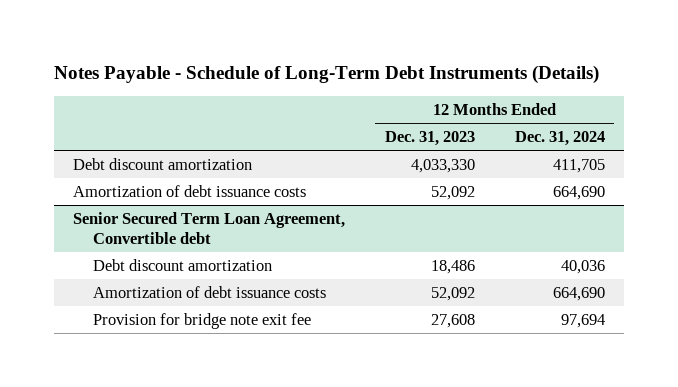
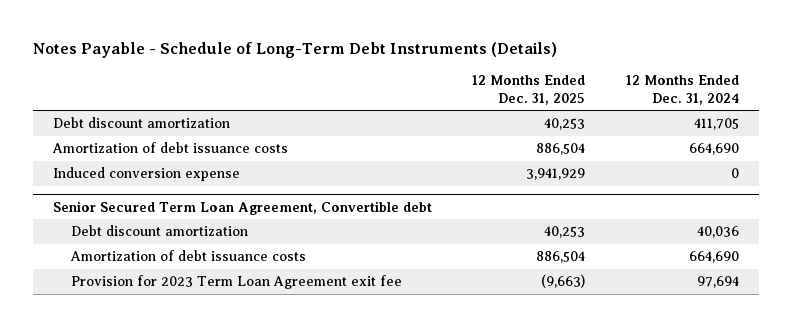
[385,131,476,147] Dec. 31, 2023 -> none
none -> [472,75,586,105] 12 Months Ended Dec. 31, 2025
none -> [52,167,240,182] Induced conversion expense
[92,312,311,329] Provision for bridge note exit fee -> [71,275,403,290] Provision for 2023 Term Loan Agreement exit fee

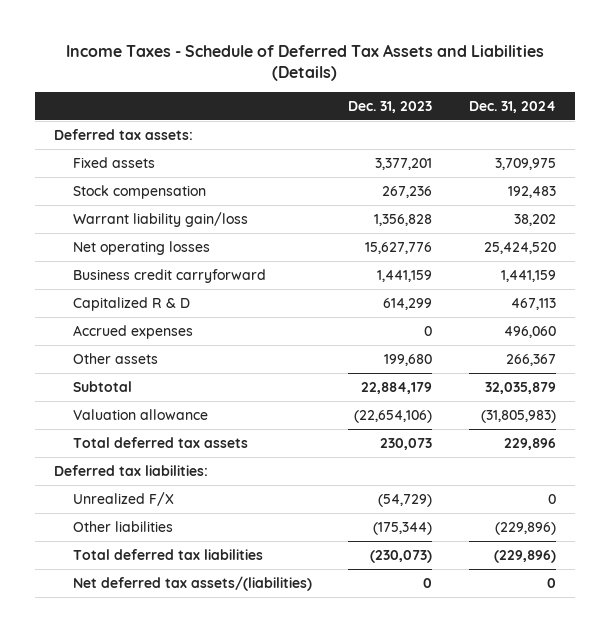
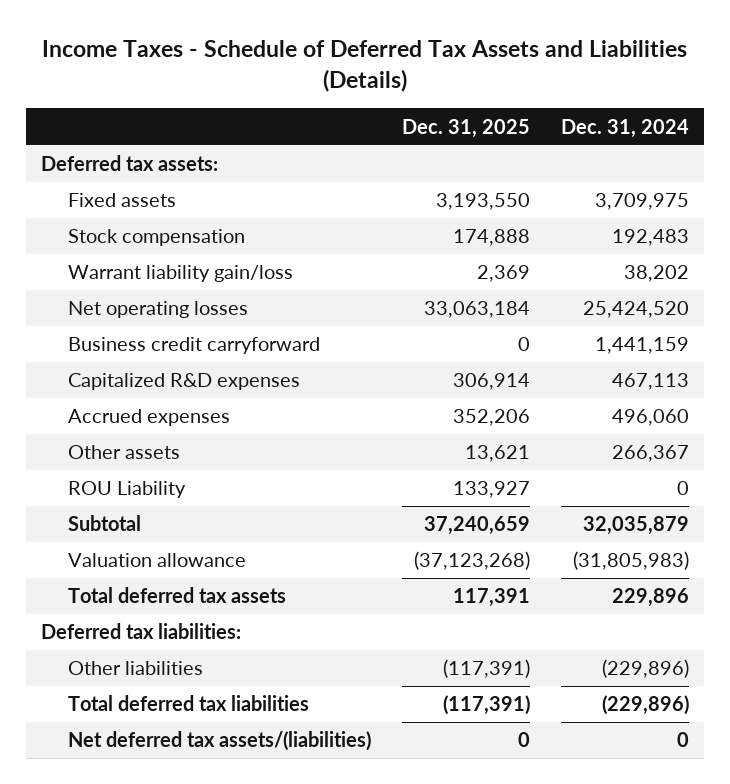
[348,100,433,113] Dec. 31, 2023 -> none
none -> [402,118,531,138] Dec. 31, 2025
[72,296,190,311] Capitalized R & D -> [68,373,301,391] Capitalized R&D expenses
none -> [68,481,187,499] ROU Liability
[72,491,174,506] Unrealized F/X -> none

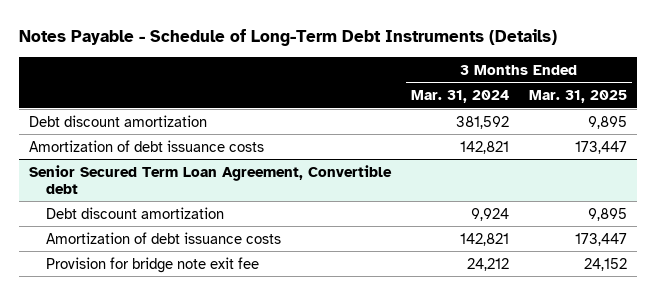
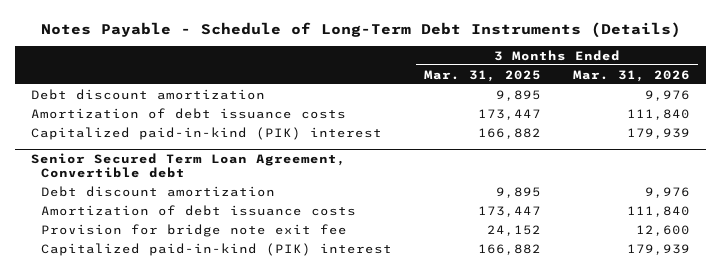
[411,89,510,103] Mar. 31, 2024 -> none
none -> [573,69,691,82] Mar. 31, 2026
none -> [30,126,382,140] Capitalized paid-in-kind (PIK) interest
none -> [41,242,393,256] Capitalized paid-in-kind (PIK) interest

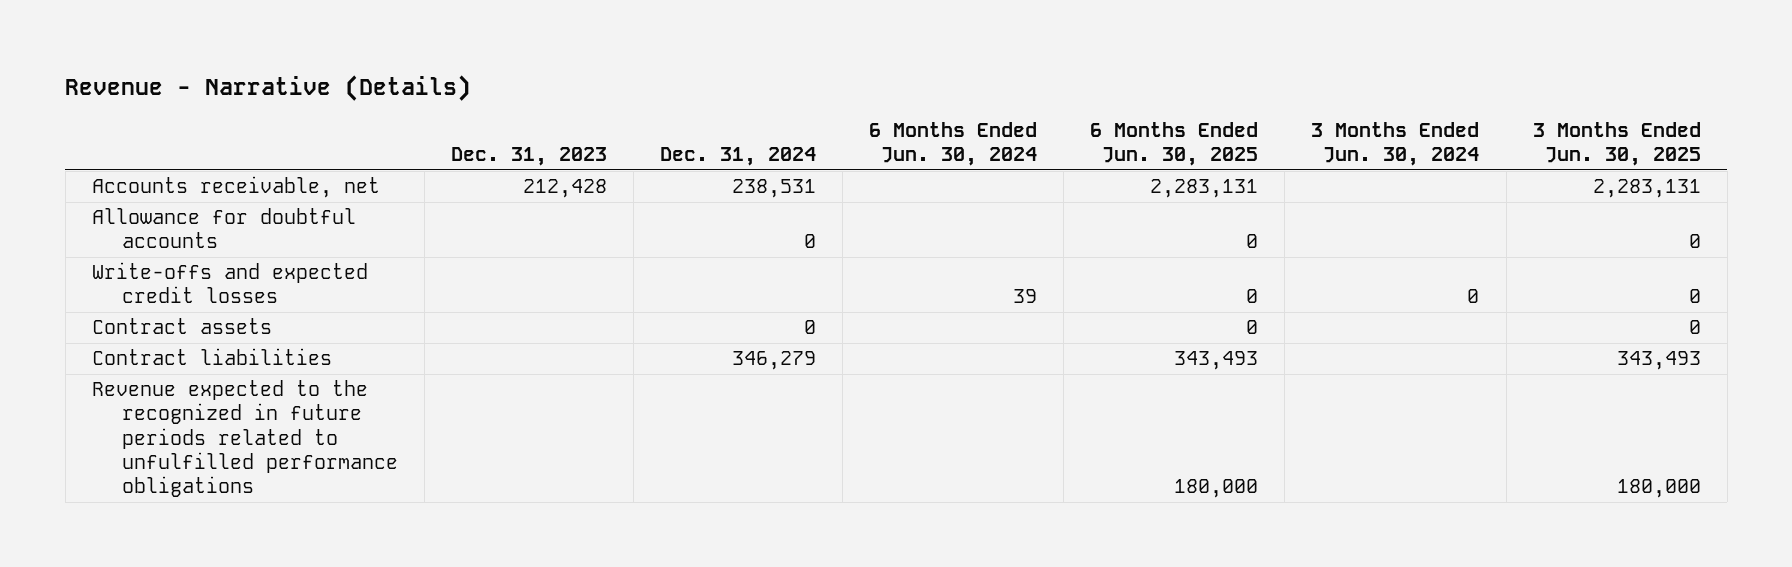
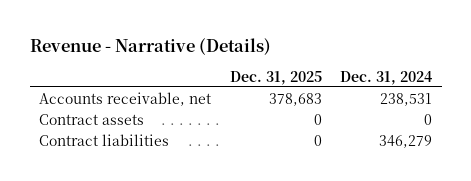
[450,147,607,167] Dec. 31, 2023 -> none
[869,121,1038,167] 6 Months Ended Jun. 30, 2024 -> none
[1090,121,1259,167] 6 Months Ended Jun. 30, 2025 -> none
[1311,121,1480,167] 3 Months Ended Jun. 30, 2024 -> none
[1532,121,1701,167] 3 Months Ended Jun. 30, 2025 -> none
none -> [229,70,322,85] Dec. 31, 2025
[91,208,356,249] Allowance for doubtful accounts -> none
[91,262,368,304] Write-offs and expected credit losses -> none
[91,380,398,498] Revenue expected to the recognized in future periods related to unfulfilled performance obligations -> none

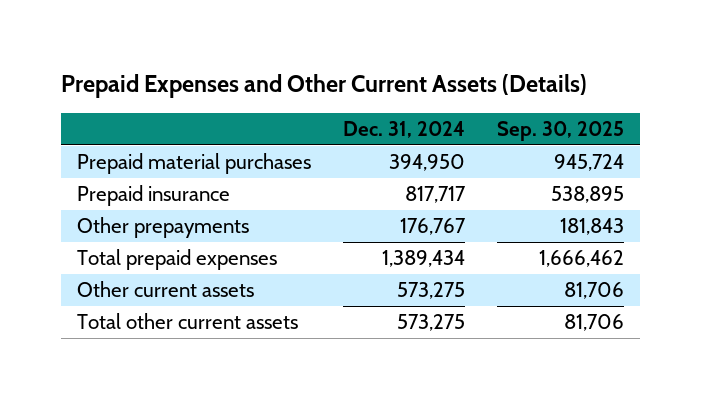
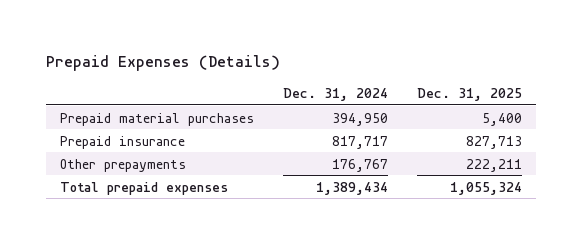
[60,74,587,99] Prepaid Expenses and Other Current Assets (Details) -> [45,55,280,72] Prepaid Expenses (Details)
[497,120,625,141] Sep. 30, 2025 -> none
none -> [416,87,522,101] Dec. 31, 2025
[76,281,254,298] Other current assets -> none
[76,313,298,330] Total other current assets -> none

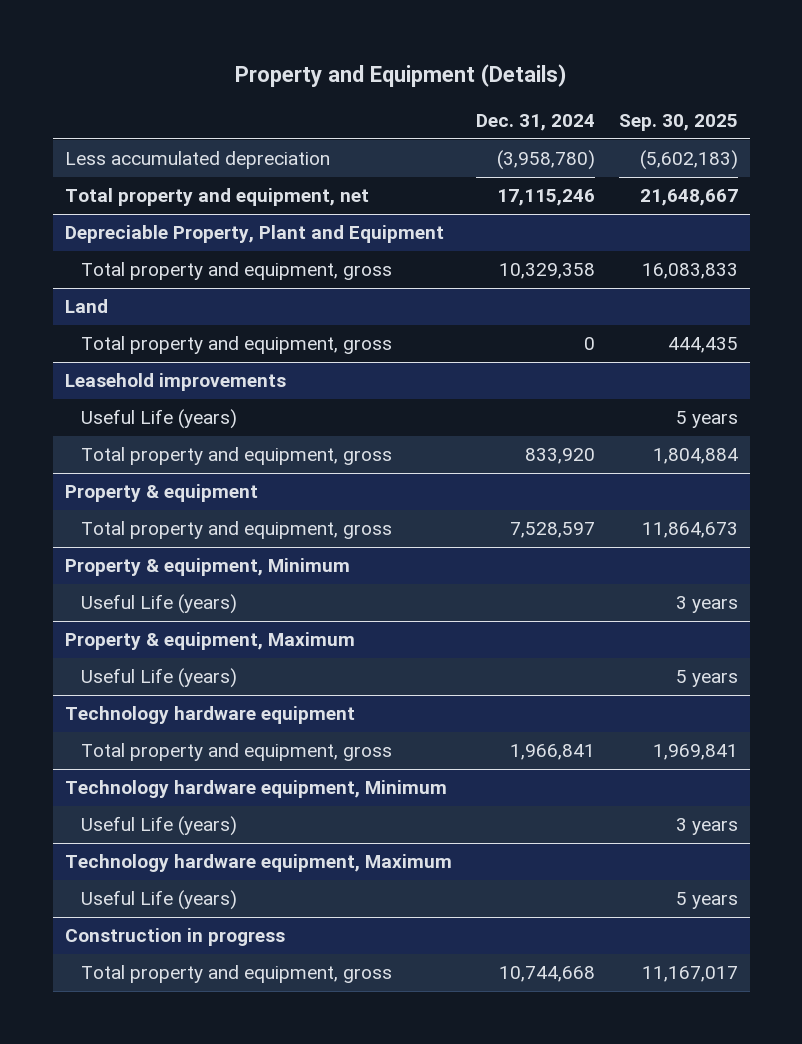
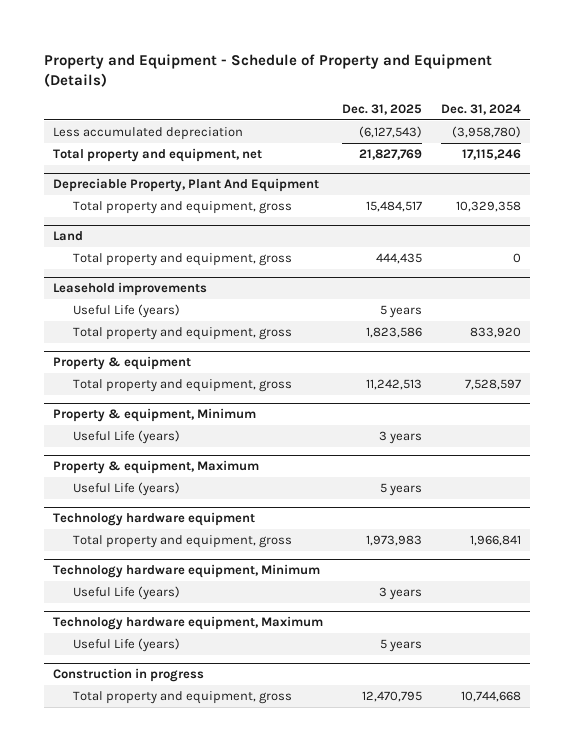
[235,64,568,88] Property and Equipment (Details) -> [44,53,493,88] Property and Equipment - Schedule of Property and Equipment (Details)
[618,113,738,131] Sep. 30, 2025 -> none
none -> [342,104,423,116] Dec. 31, 2025
[64,225,444,244] Depreciable Property, Plant and Equipment -> [53,178,320,193] Depreciable Property, Plant And Equipment

